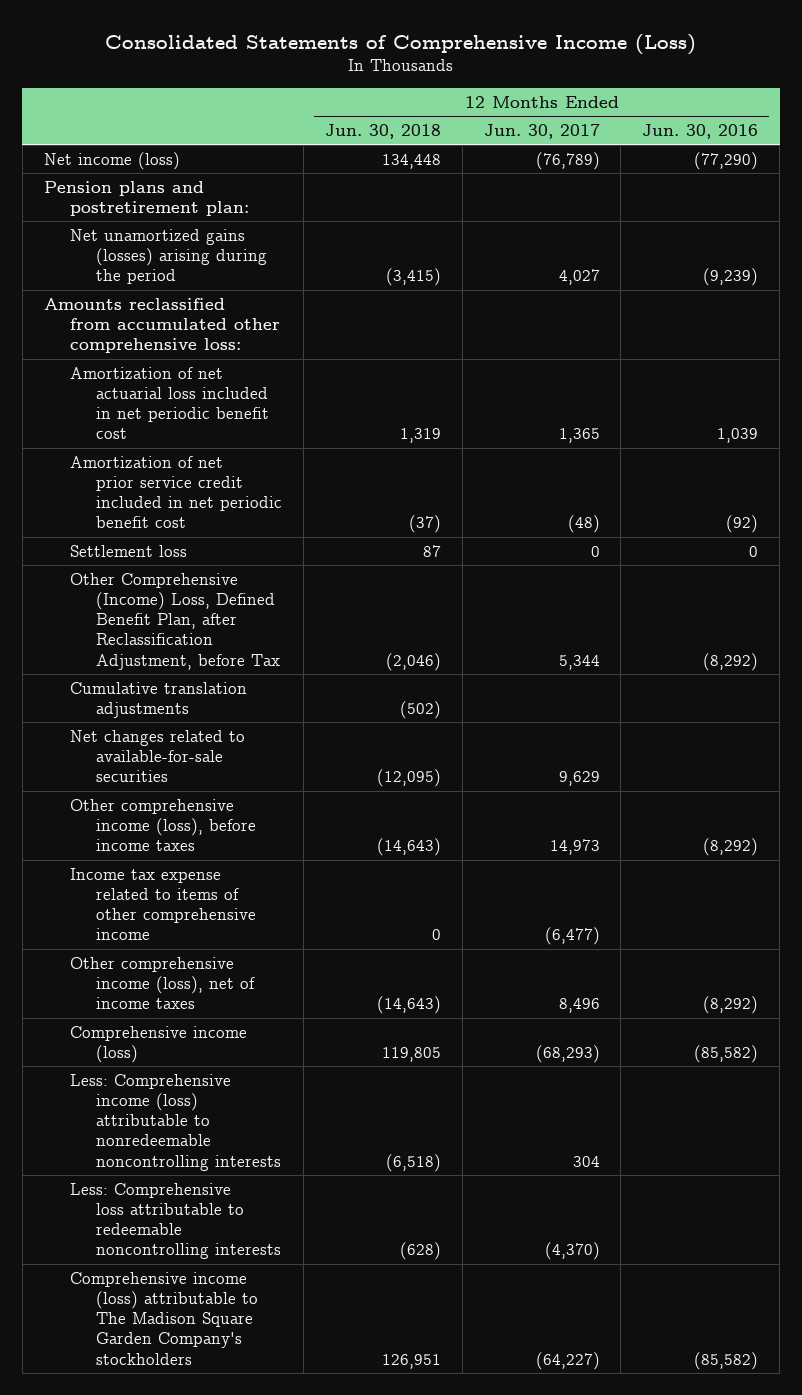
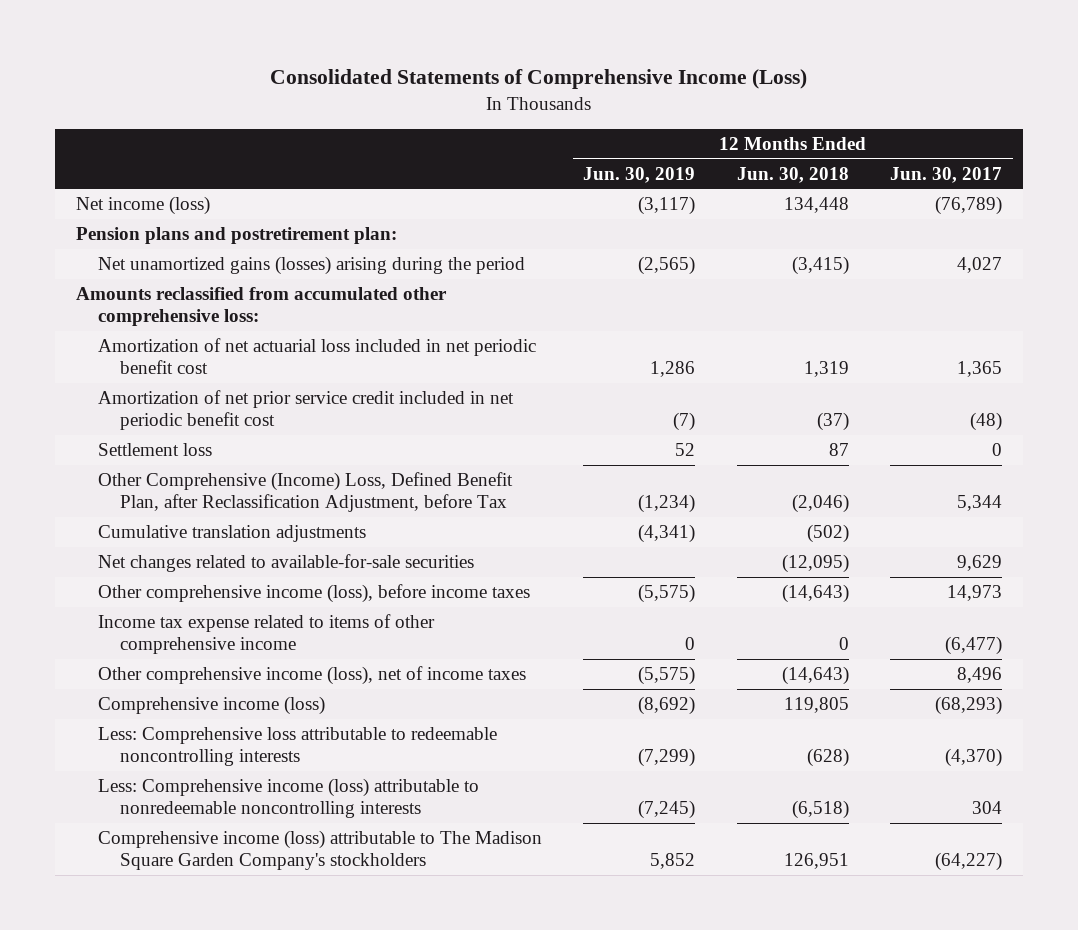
[642,123,759,139] Jun. 30, 2016 -> none
none -> [583,166,696,183] Jun. 30, 2019
[70,1073,282,1171] Less: Comprehensive income (loss) attributable to nonredeemable noncontrolling interests -> [97,778,479,819] Less: Comprehensive income (loss) attributable to nonredeemable noncontrolling interests

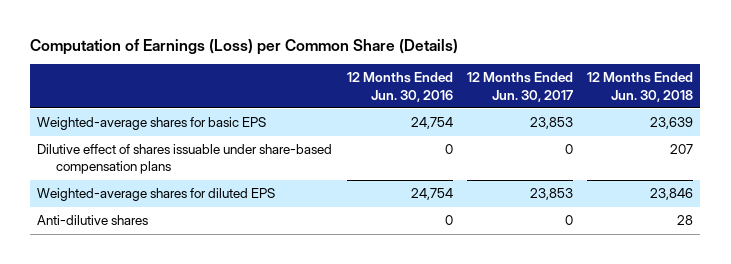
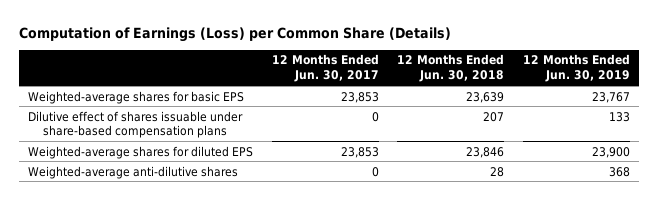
[346,72,453,102] 12 Months Ended Jun. 30, 2016 -> none
none -> [523,54,631,83] 12 Months Ended Jun. 30, 2019
[37,215,149,226] Anti-dilutive shares -> [28,165,239,179] Weighted-average anti-dilutive shares

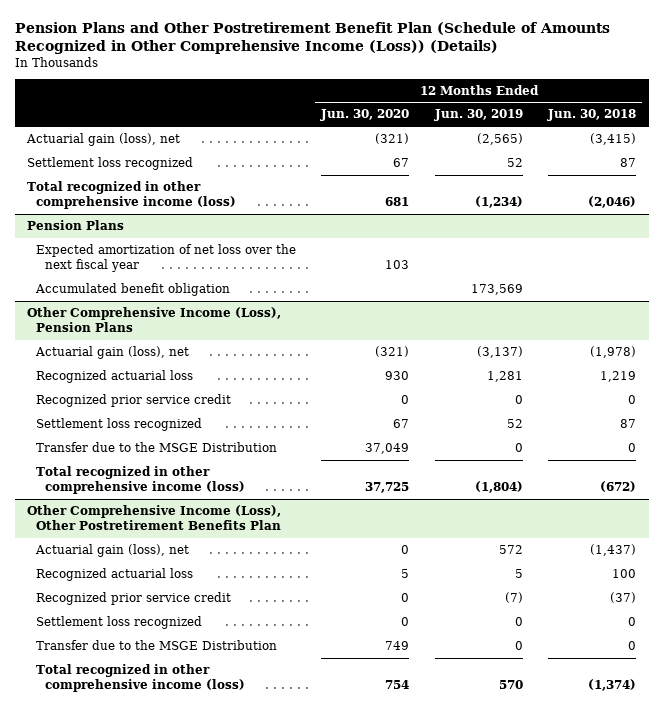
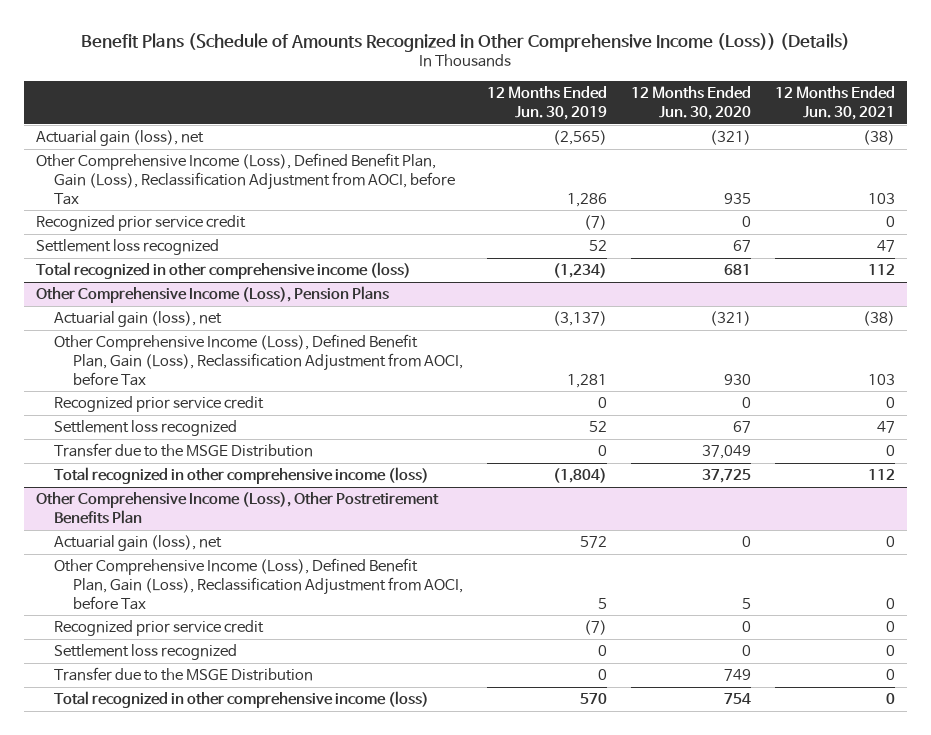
[14,21,610,55] Pension Plans and Other Postretirement Benefit Plan (Schedule of Amounts Recognized in Other Comprehensive Income (Loss)) (Details) -> [81,32,851,52] Benefit Plans (Schedule of Amounts Recognized in Other Comprehensive Income (Loss)) (Details)
[546,109,636,122] Jun. 30, 2018 -> none
none -> [775,86,896,121] 12 Months Ended Jun. 30, 2021
none -> [35,153,456,205] Other Comprehensive Income (Loss), Defined Benefit Plan, Gain (Loss), Reclassification Adjustment from AOCI, before Tax
none -> [35,215,246,232] Recognized prior service credit
[27,220,125,231] Pension Plans -> none
[36,244,297,273] Expected amortization of net loss over the next fiscal year -> none
[35,283,231,297] Accumulated benefit obligation -> none
[36,370,194,384] Recognized actuarial loss -> [54,334,464,386] Other Comprehensive Income (Loss), Defined Benefit Plan, Gain (Loss), Reclassification Adjustment from AOCI, before Tax
[36,568,194,582] Recognized actuarial loss -> none
none -> [54,558,464,610] Other Comprehensive Income (Loss), Defined Benefit Plan, Gain (Loss), Reclassification Adjustment from AOCI, before Tax

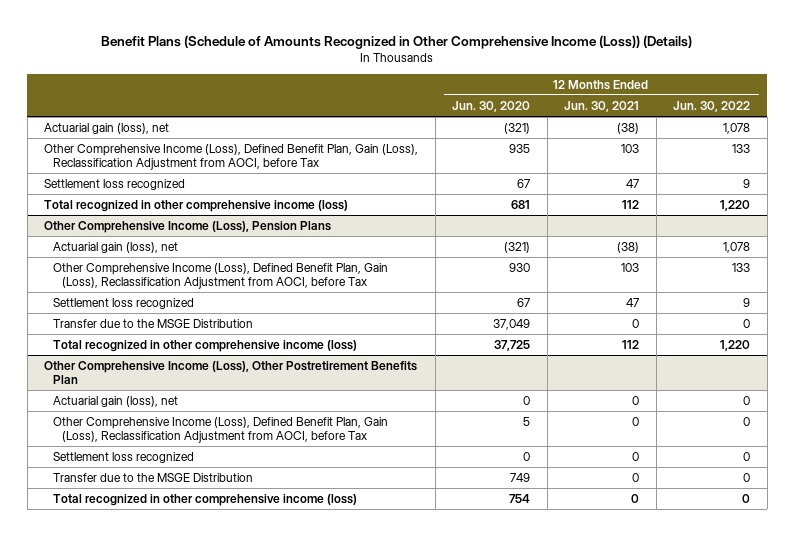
[487,86,608,121] 12 Months Ended Jun. 30, 2019 -> none
none -> [673,100,751,112] Jun. 30, 2022
[35,215,246,232] Recognized prior service credit -> none
[54,396,265,413] Recognized prior service credit -> none
[54,620,265,637] Recognized prior service credit -> none

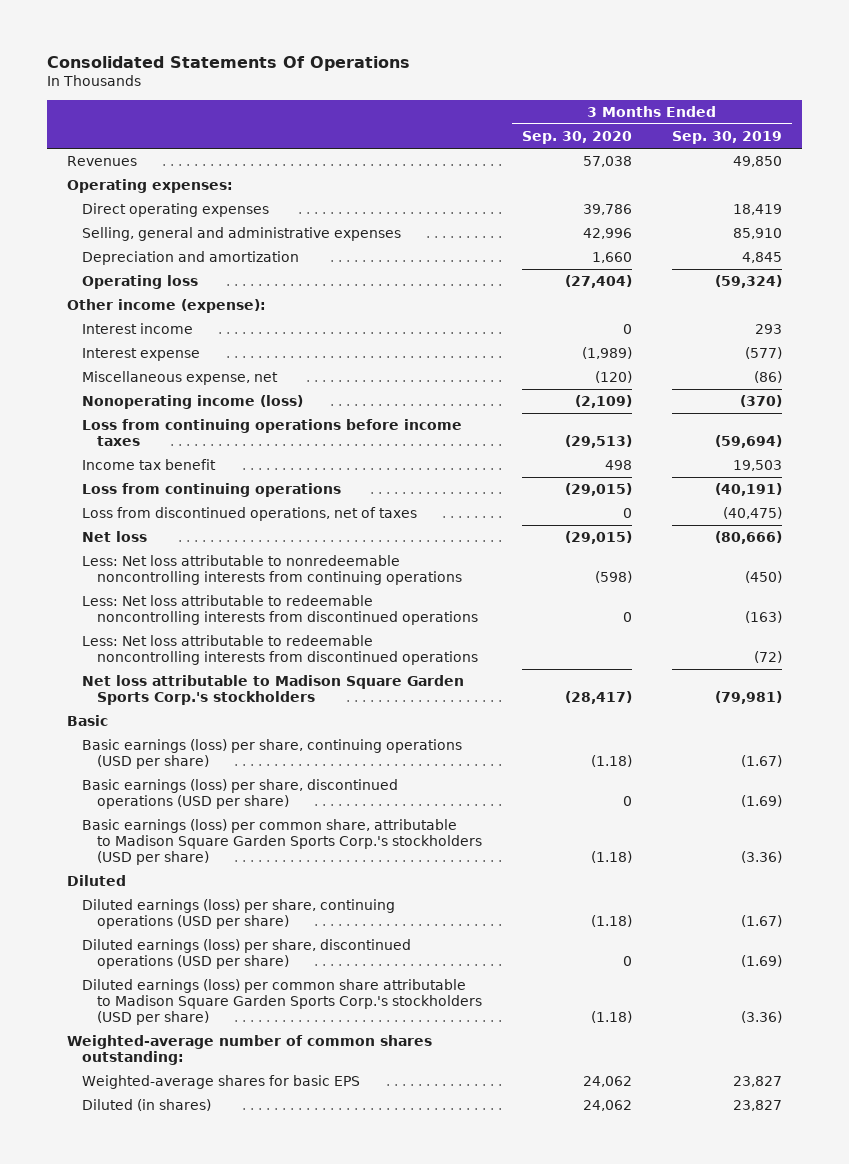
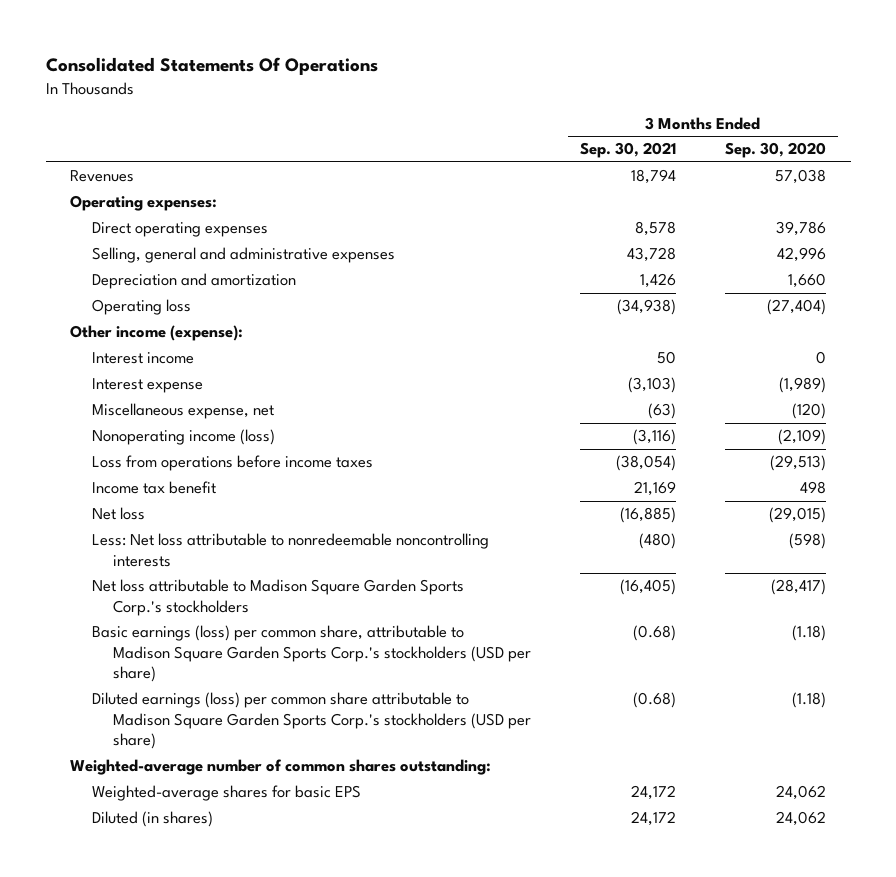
[672,131,783,145] Sep. 30, 2019 -> none
none -> [579,142,676,159] Sep. 30, 2021
[81,419,462,447] Loss from continuing operations before income taxes -> [91,455,373,472] Loss from operations before income taxes
[81,483,341,498] Loss from continuing operations -> none
[81,507,417,522] Loss from discontinued operations, net of taxes -> none
[81,595,479,626] Less: Net loss attributable to redeemable noncontrolling interests from discontinued operations -> none
[81,635,479,666] Less: Net loss attributable to redeemable noncontrolling interests from discontinued operations -> none
[81,555,463,586] Less: Net loss attributable to nonredeemable noncontrolling interests from continuing operations -> [91,533,489,567] Less: Net loss attributable to nonredeemable noncontrolling interests
[66,715,108,727] Basic -> none
[81,739,462,770] Basic earnings (loss) per share, continuing operations (USD per share) -> none
[81,779,398,810] Basic earnings (loss) per share, discontinued operations (USD per share) -> none
[66,875,126,887] Diluted -> none
[81,899,395,930] Diluted earnings (loss) per share, continuing operations (USD per share) -> none
[81,939,411,970] Diluted earnings (loss) per share, discontinued operations (USD per share) -> none

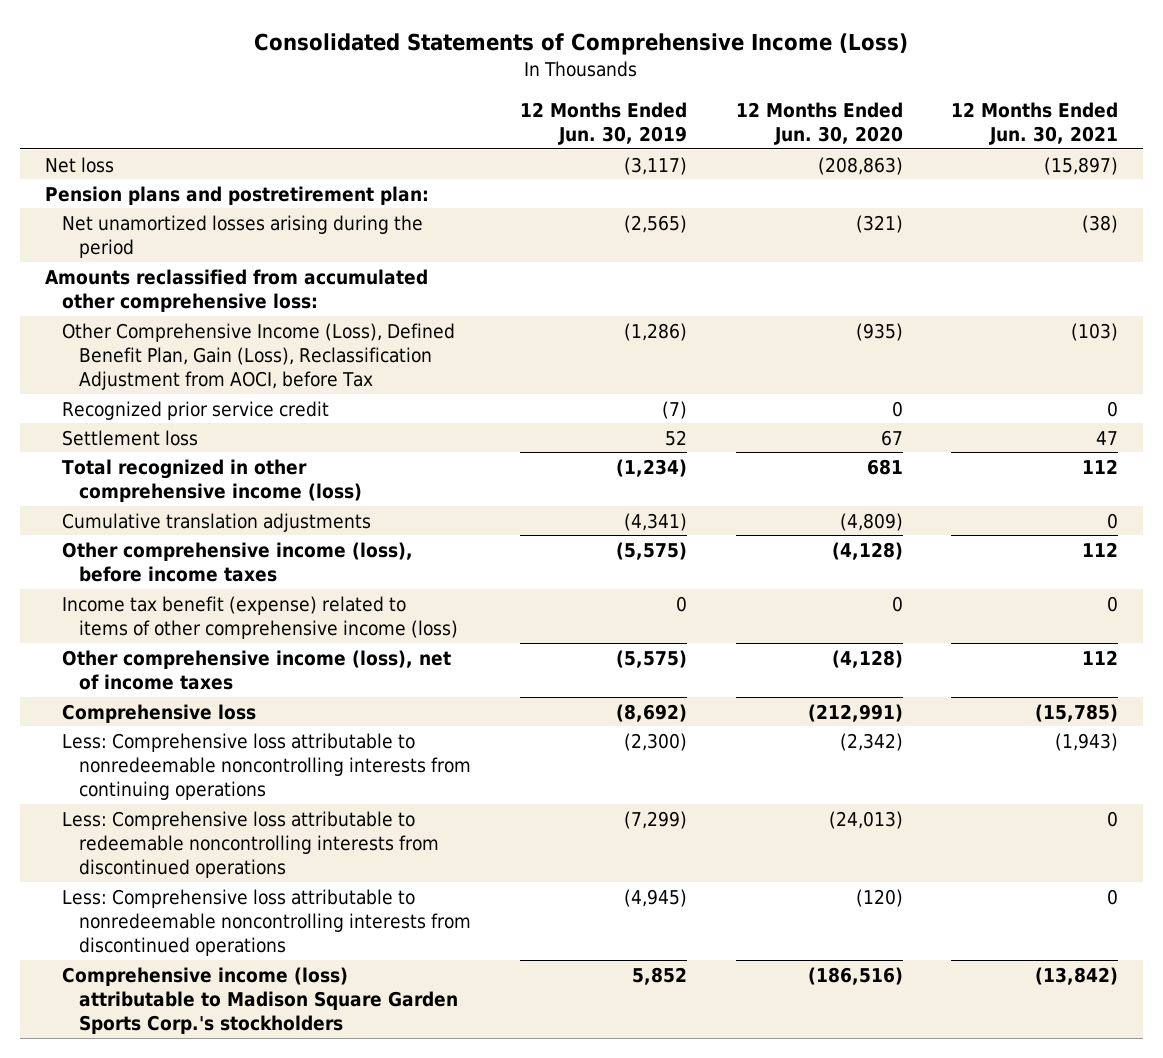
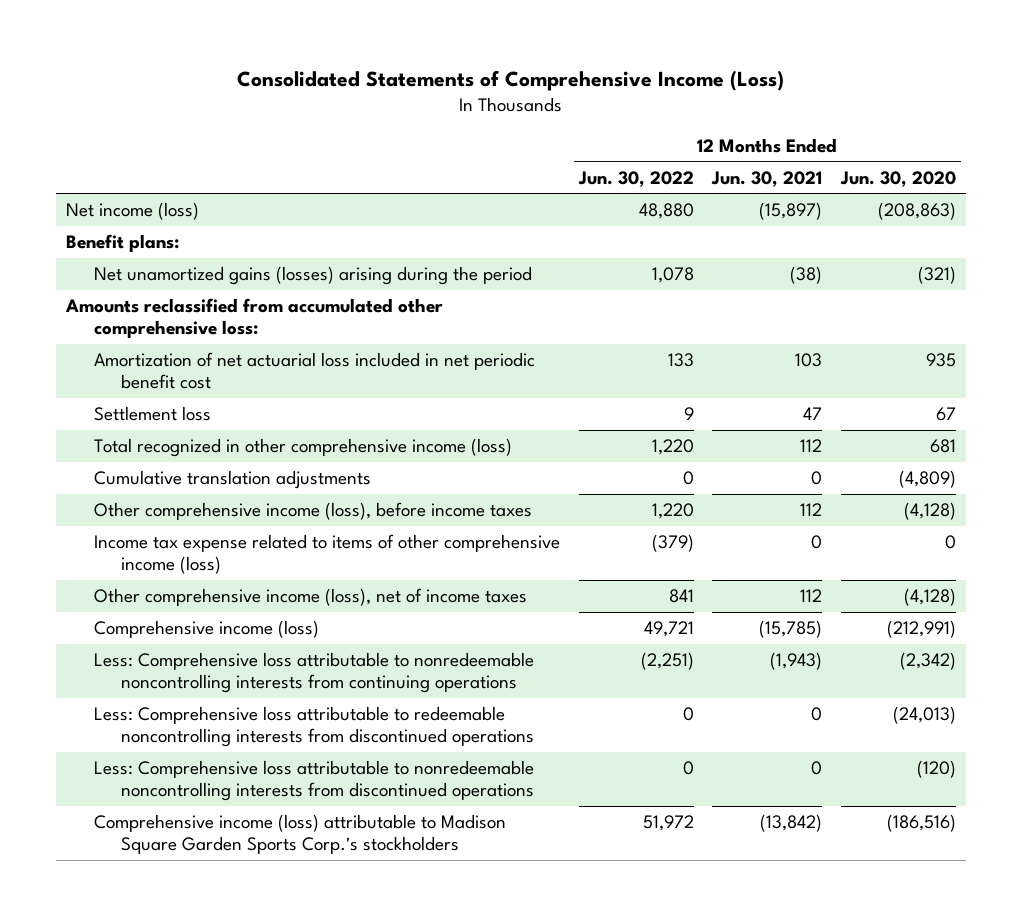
[519,101,687,145] 12 Months Ended Jun. 30, 2019 -> none
none -> [577,170,694,187] Jun. 30, 2022
[44,156,114,173] Net loss -> [65,202,199,221] Net income (loss)
[44,185,429,205] Pension plans and postretirement plan: -> [65,234,179,253] Benefit plans:
[61,214,423,259] Net unamortized losses arising during the period -> [93,266,532,286] Net unamortized gains (losses) arising during the period
[61,322,455,391] Other Comprehensive Income (Loss), Defined Benefit Plan, Gain (Loss), Reclassification Adjustment from AOCI, before Tax -> none
[61,400,329,420] Recognized prior service credit -> none
none -> [93,352,535,390] Amortization of net actuarial loss included in net periodic benefit cost
[61,595,459,640] Income tax benefit (expense) related to items of other comprehensive income (loss) -> [93,534,560,575] Income tax expense related to items of other comprehensive income (loss)
[61,703,256,723] Comprehensive loss -> [93,620,319,639] Comprehensive income (loss)

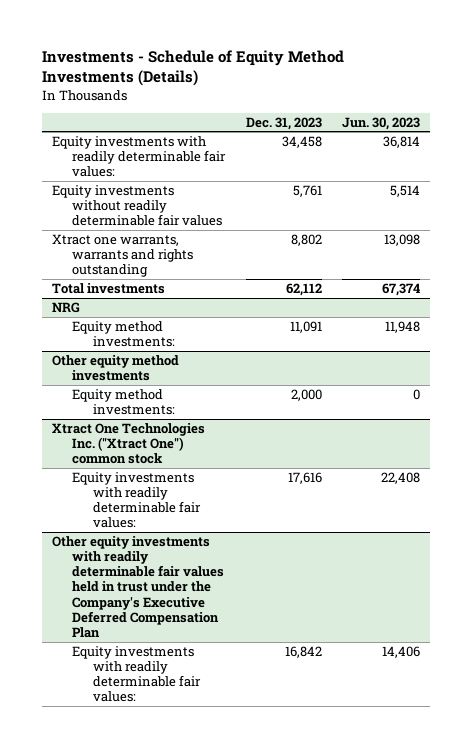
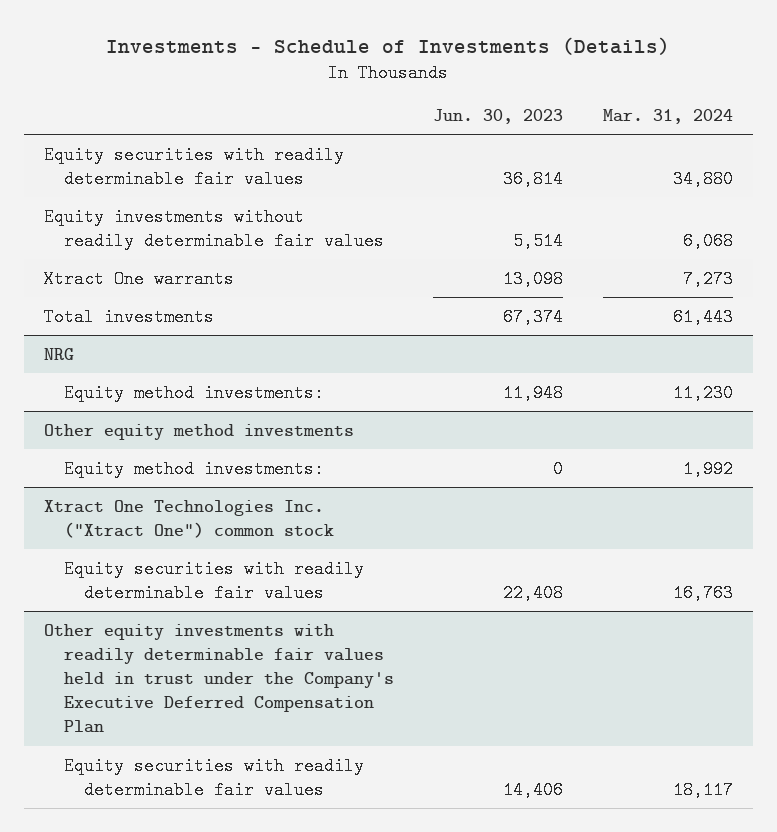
[41,49,344,87] Investments - Schedule of Equity Method Investments (Details) -> [106,36,671,55] Investments - Schedule of Investments (Details)
[245,116,322,130] Dec. 31, 2023 -> none
none -> [603,109,734,125] Mar. 31, 2024
[51,136,227,178] Equity investments with readily determinable fair values: -> [43,145,344,188] Equity securities with readily determinable fair values
[51,234,194,278] Xtract one warrants, warrants and rights outstanding -> [43,269,234,288] Xtract One warrants
[72,472,201,529] Equity investments with readily determinable fair values: -> [63,559,364,602] Equity securities with readily determinable fair values
[72,646,201,703] Equity investments with readily determinable fair values: -> [63,756,364,799] Equity securities with readily determinable fair values

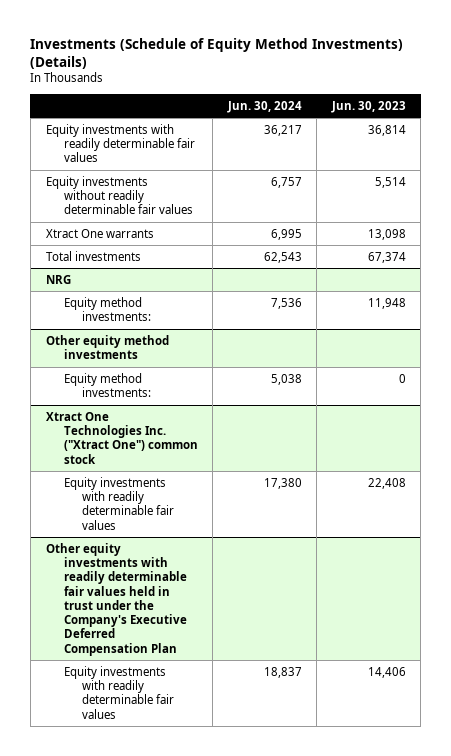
[106,36,671,55] Investments - Schedule of Investments (Details) -> [30,37,404,69] Investments (Schedule of Equity Method Investments) (Details)
[603,109,734,125] Mar. 31, 2024 -> none
none -> [226,100,302,113] Jun. 30, 2024
[43,145,344,188] Equity securities with readily determinable fair values -> [45,123,195,163] Equity investments with readily determinable fair values
[63,559,364,602] Equity securities with readily determinable fair values -> [63,476,175,530] Equity investments with readily determinable fair values
[63,756,364,799] Equity securities with readily determinable fair values -> [63,665,175,719] Equity investments with readily determinable fair values

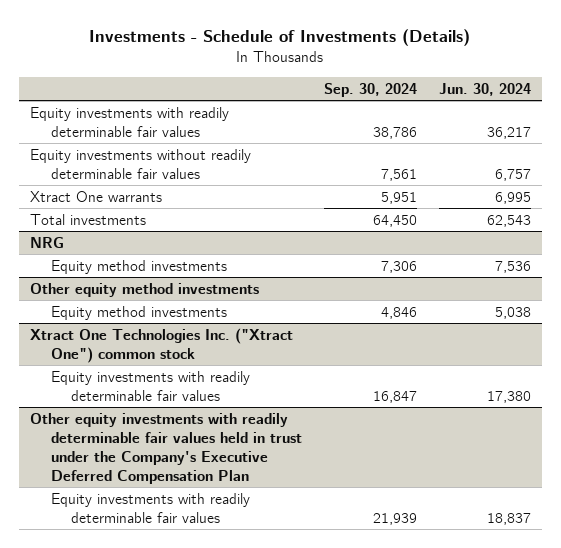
[30,37,404,69] Investments (Schedule of Equity Method Investments) (Details) -> [89,29,471,47] Investments - Schedule of Investments (Details)
[330,100,406,113] Jun. 30, 2023 -> none
none -> [323,82,417,97] Sep. 30, 2024
[63,296,152,322] Equity method investments: -> [50,259,227,274] Equity method investments
[63,372,152,398] Equity method investments: -> [50,305,227,320] Equity method investments

